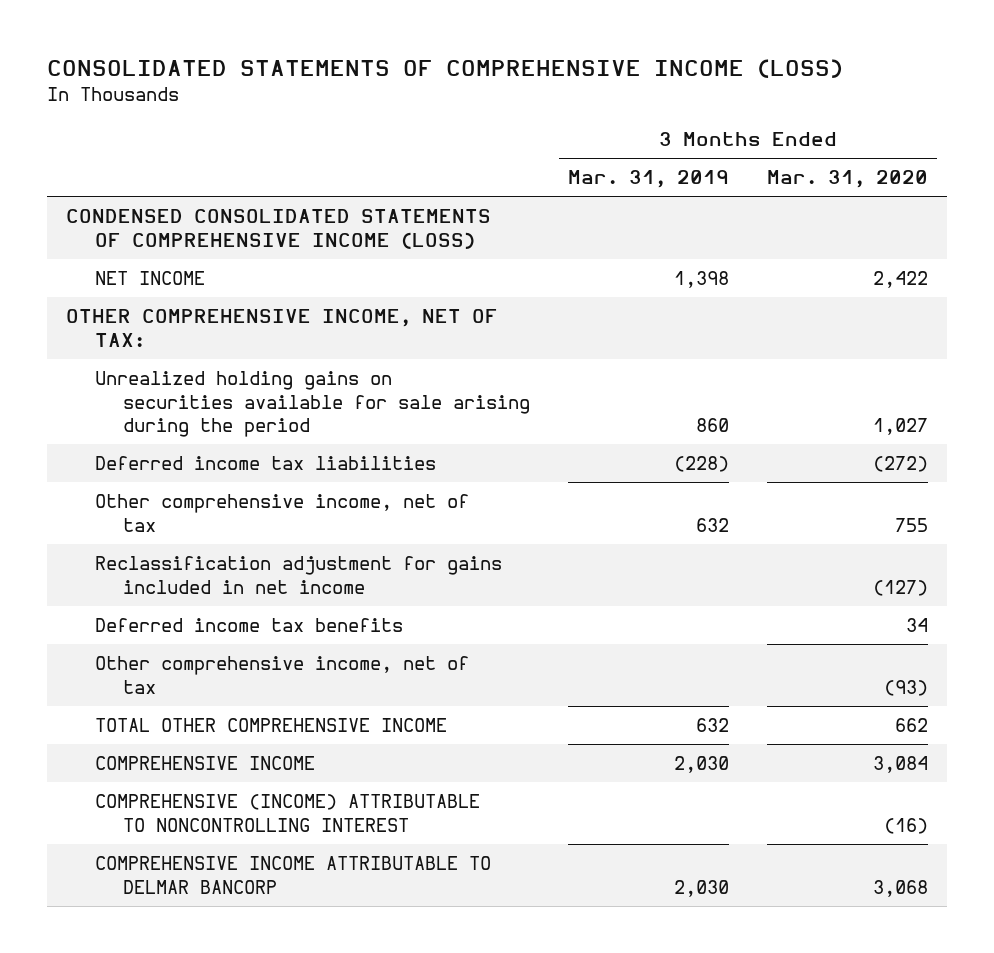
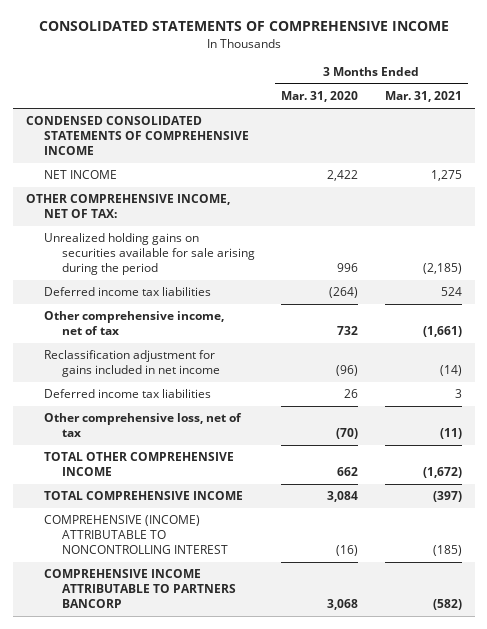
[47,59,844,79] CONSOLIDATED STATEMENTS OF COMPREHENSIVE INCOME (LOSS) -> [38,21,449,32] CONSOLIDATED STATEMENTS OF COMPREHENSIVE INCOME
[568,170,730,189] Mar. 31, 2019 -> none
none -> [384,91,462,103] Mar. 31, 2021
[66,209,492,249] CONDENSED CONSOLIDATED STATEMENTS OF COMPREHENSIVE INCOME (LOSS) -> [25,116,250,156] CONDENSED CONSOLIDATED STATEMENTS OF COMPREHENSIVE INCOME
[872,418,928,436] 1,027 -> [337,263,359,273] 996
[872,456,928,473] (272) -> [329,287,359,299] (264)
[894,517,928,532] 755 -> [337,326,359,336] 732
[872,579,928,596] (127) -> [336,365,359,377] (96)
[94,618,403,633] Deferred income tax benefits -> [44,389,212,399] Deferred income tax liabilities
[905,618,928,633] 34 -> [344,389,359,399] 26
[94,656,469,694] Other comprehensive income, net of tax -> [44,413,243,438] Other comprehensive loss, net of tax
[883,679,928,696] (93) -> [336,428,359,440] (70)
[94,756,315,771] COMPREHENSIVE INCOME -> [44,491,244,501] TOTAL COMPREHENSIVE INCOME
[94,856,491,894] COMPREHENSIVE INCOME ATTRIBUTABLE TO DELMAR BANCORP -> [44,569,237,609] COMPREHENSIVE INCOME ATTRIBUTABLE TO PARTNERS BANCORP

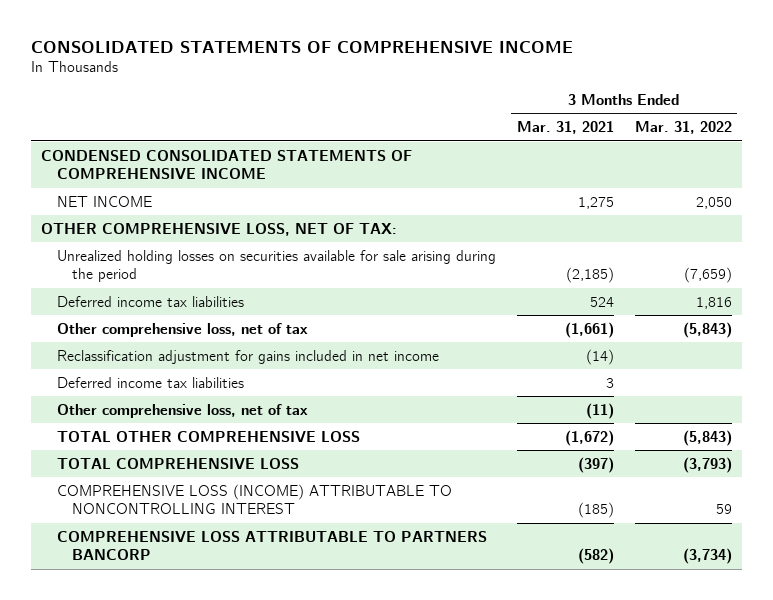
[281,91,359,103] Mar. 31, 2020 -> none
none -> [634,121,732,135] Mar. 31, 2022
[25,194,230,219] OTHER COMPREHENSIVE INCOME, NET OF TAX: -> [41,222,398,236] OTHER COMPREHENSIVE LOSS, NET OF TAX:
[44,233,256,276] Unrealized holding gains on securities available for sale arising during the period -> [56,249,496,282] Unrealized holding losses on securities available for sale arising during the period
[44,311,225,336] Other comprehensive income, net of tax -> [56,322,308,337] Other comprehensive loss, net of tax
[44,452,235,477] TOTAL OTHER COMPREHENSIVE INCOME -> [56,430,360,442] TOTAL OTHER COMPREHENSIVE LOSS
[44,491,244,501] TOTAL COMPREHENSIVE INCOME -> [56,457,299,469] TOTAL COMPREHENSIVE LOSS
[44,515,229,555] COMPREHENSIVE (INCOME) ATTRIBUTABLE TO NONCONTROLLING INTEREST -> [56,483,452,514] COMPREHENSIVE LOSS (INCOME) ATTRIBUTABLE TO NONCONTROLLING INTEREST
[44,569,237,609] COMPREHENSIVE INCOME ATTRIBUTABLE TO PARTNERS BANCORP -> [56,530,487,560] COMPREHENSIVE LOSS ATTRIBUTABLE TO PARTNERS BANCORP

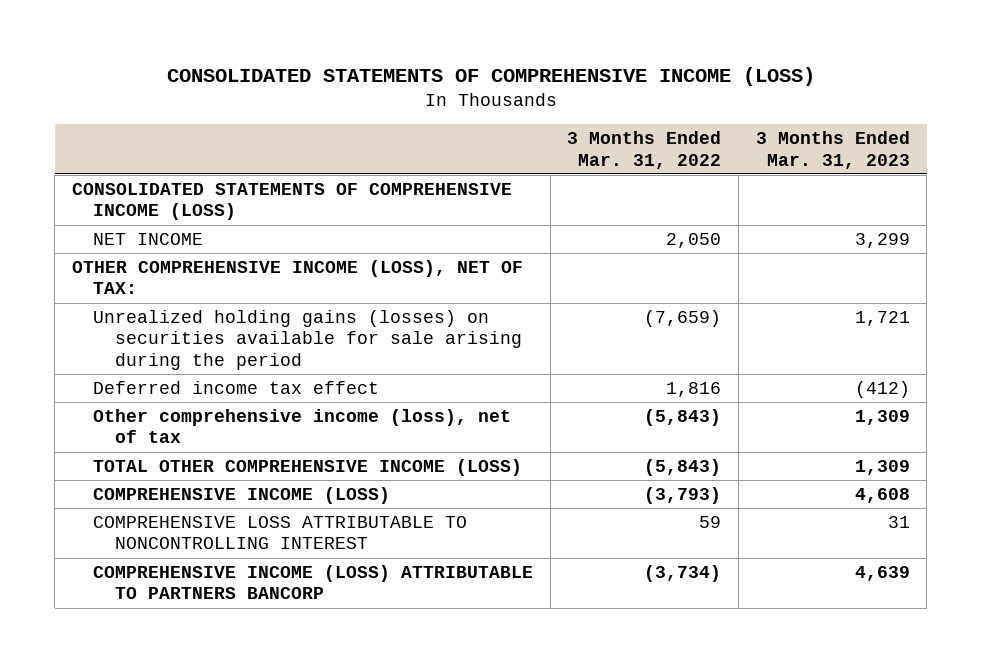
[30,40,573,53] CONSOLIDATED STATEMENTS OF COMPREHENSIVE INCOME -> [166,67,815,87] CONSOLIDATED STATEMENTS OF COMPREHENSIVE INCOME (LOSS)
[516,121,614,135] Mar. 31, 2021 -> none
none -> [755,131,910,169] 3 Months Ended Mar. 31, 2023
[41,149,413,179] CONDENSED CONSOLIDATED STATEMENTS OF COMPREHENSIVE INCOME -> [71,182,512,221] CONSOLIDATED STATEMENTS OF COMPREHENSIVE INCOME (LOSS)
[56,349,439,364] Reclassification adjustment for gains included in net income -> none
[56,376,244,388] Deferred income tax liabilities -> none
[56,403,308,418] Other comprehensive loss, net of tax -> none
[41,222,398,236] OTHER COMPREHENSIVE LOSS, NET OF TAX: -> [71,259,523,295] OTHER COMPREHENSIVE INCOME (LOSS), NET OF TAX:
[56,249,496,282] Unrealized holding losses on securities available for sale arising during the period -> [93,309,522,371] Unrealized holding gains (losses) on securities available for sale arising during the period
[56,295,244,307] Deferred income tax liabilities -> [93,380,380,394] Deferred income tax effect
[56,322,308,337] Other comprehensive loss, net of tax -> [93,408,512,444] Other comprehensive income (loss), net of tax
[56,430,360,442] TOTAL OTHER COMPREHENSIVE LOSS -> [93,458,523,476] TOTAL OTHER COMPREHENSIVE INCOME (LOSS)
[56,457,299,469] TOTAL COMPREHENSIVE LOSS -> [93,486,391,504] COMPREHENSIVE INCOME (LOSS)
[56,483,452,514] COMPREHENSIVE LOSS (INCOME) ATTRIBUTABLE TO NONCONTROLLING INTEREST -> [93,515,468,550] COMPREHENSIVE LOSS ATTRIBUTABLE TO NONCONTROLLING INTEREST
[56,530,487,560] COMPREHENSIVE LOSS ATTRIBUTABLE TO PARTNERS BANCORP -> [93,564,534,600] COMPREHENSIVE INCOME (LOSS) ATTRIBUTABLE TO PARTNERS BANCORP

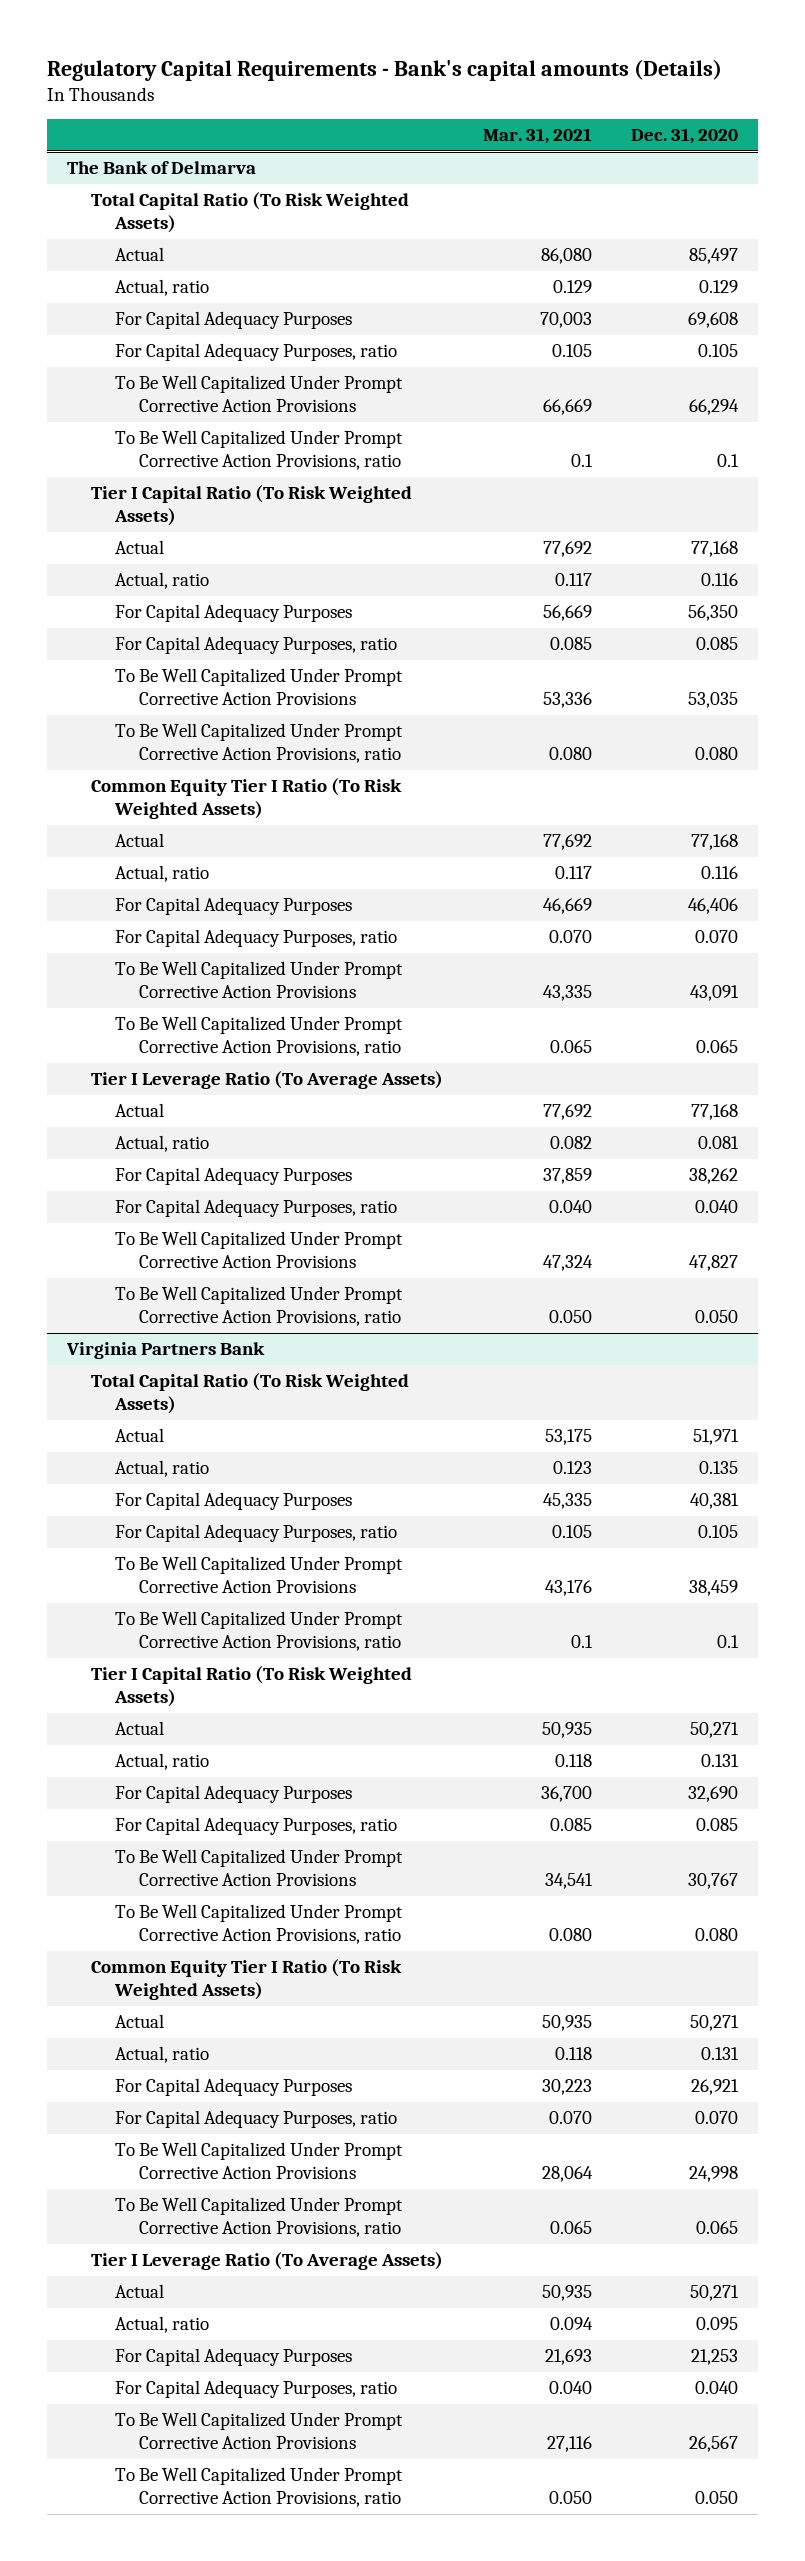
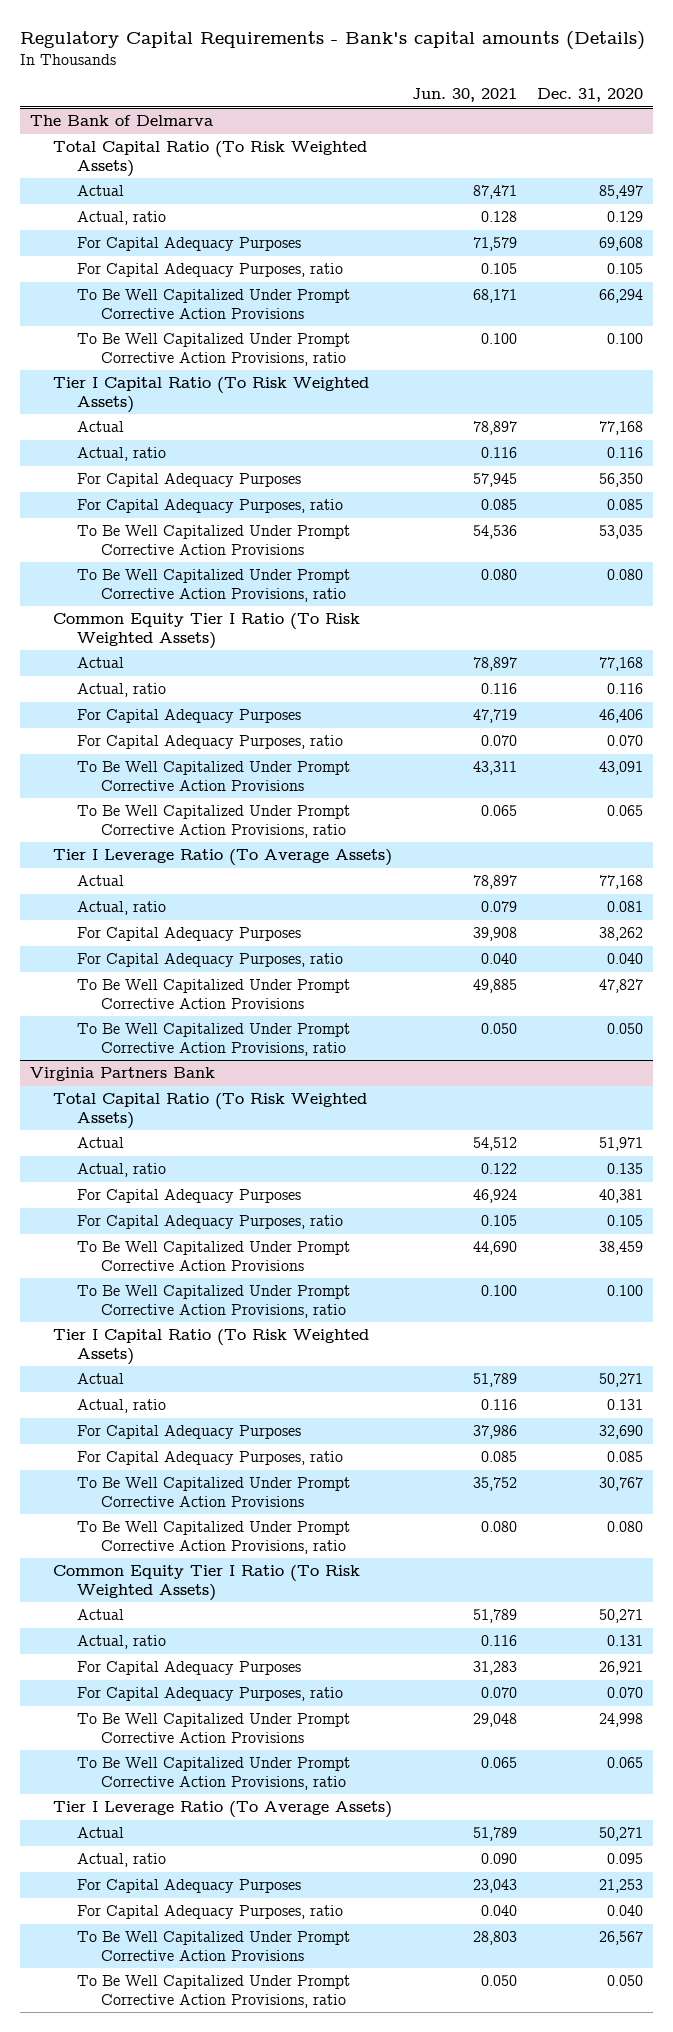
[482,128,592,145] Mar. 31, 2021 -> none
none -> [412,88,518,103] Jun. 30, 2021
[717,454,740,468] 0.1 -> [607,333,644,345] 0.100
[717,1635,740,1649] 0.1 -> [607,1285,644,1297] 0.100

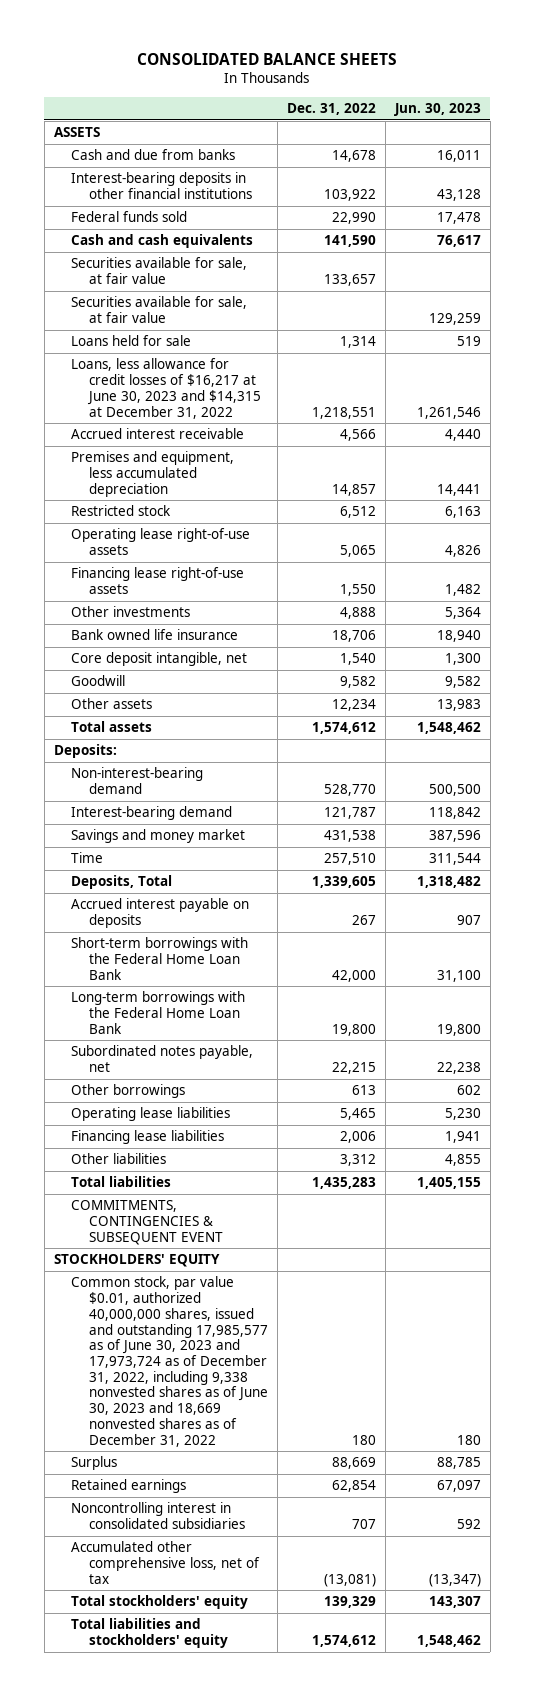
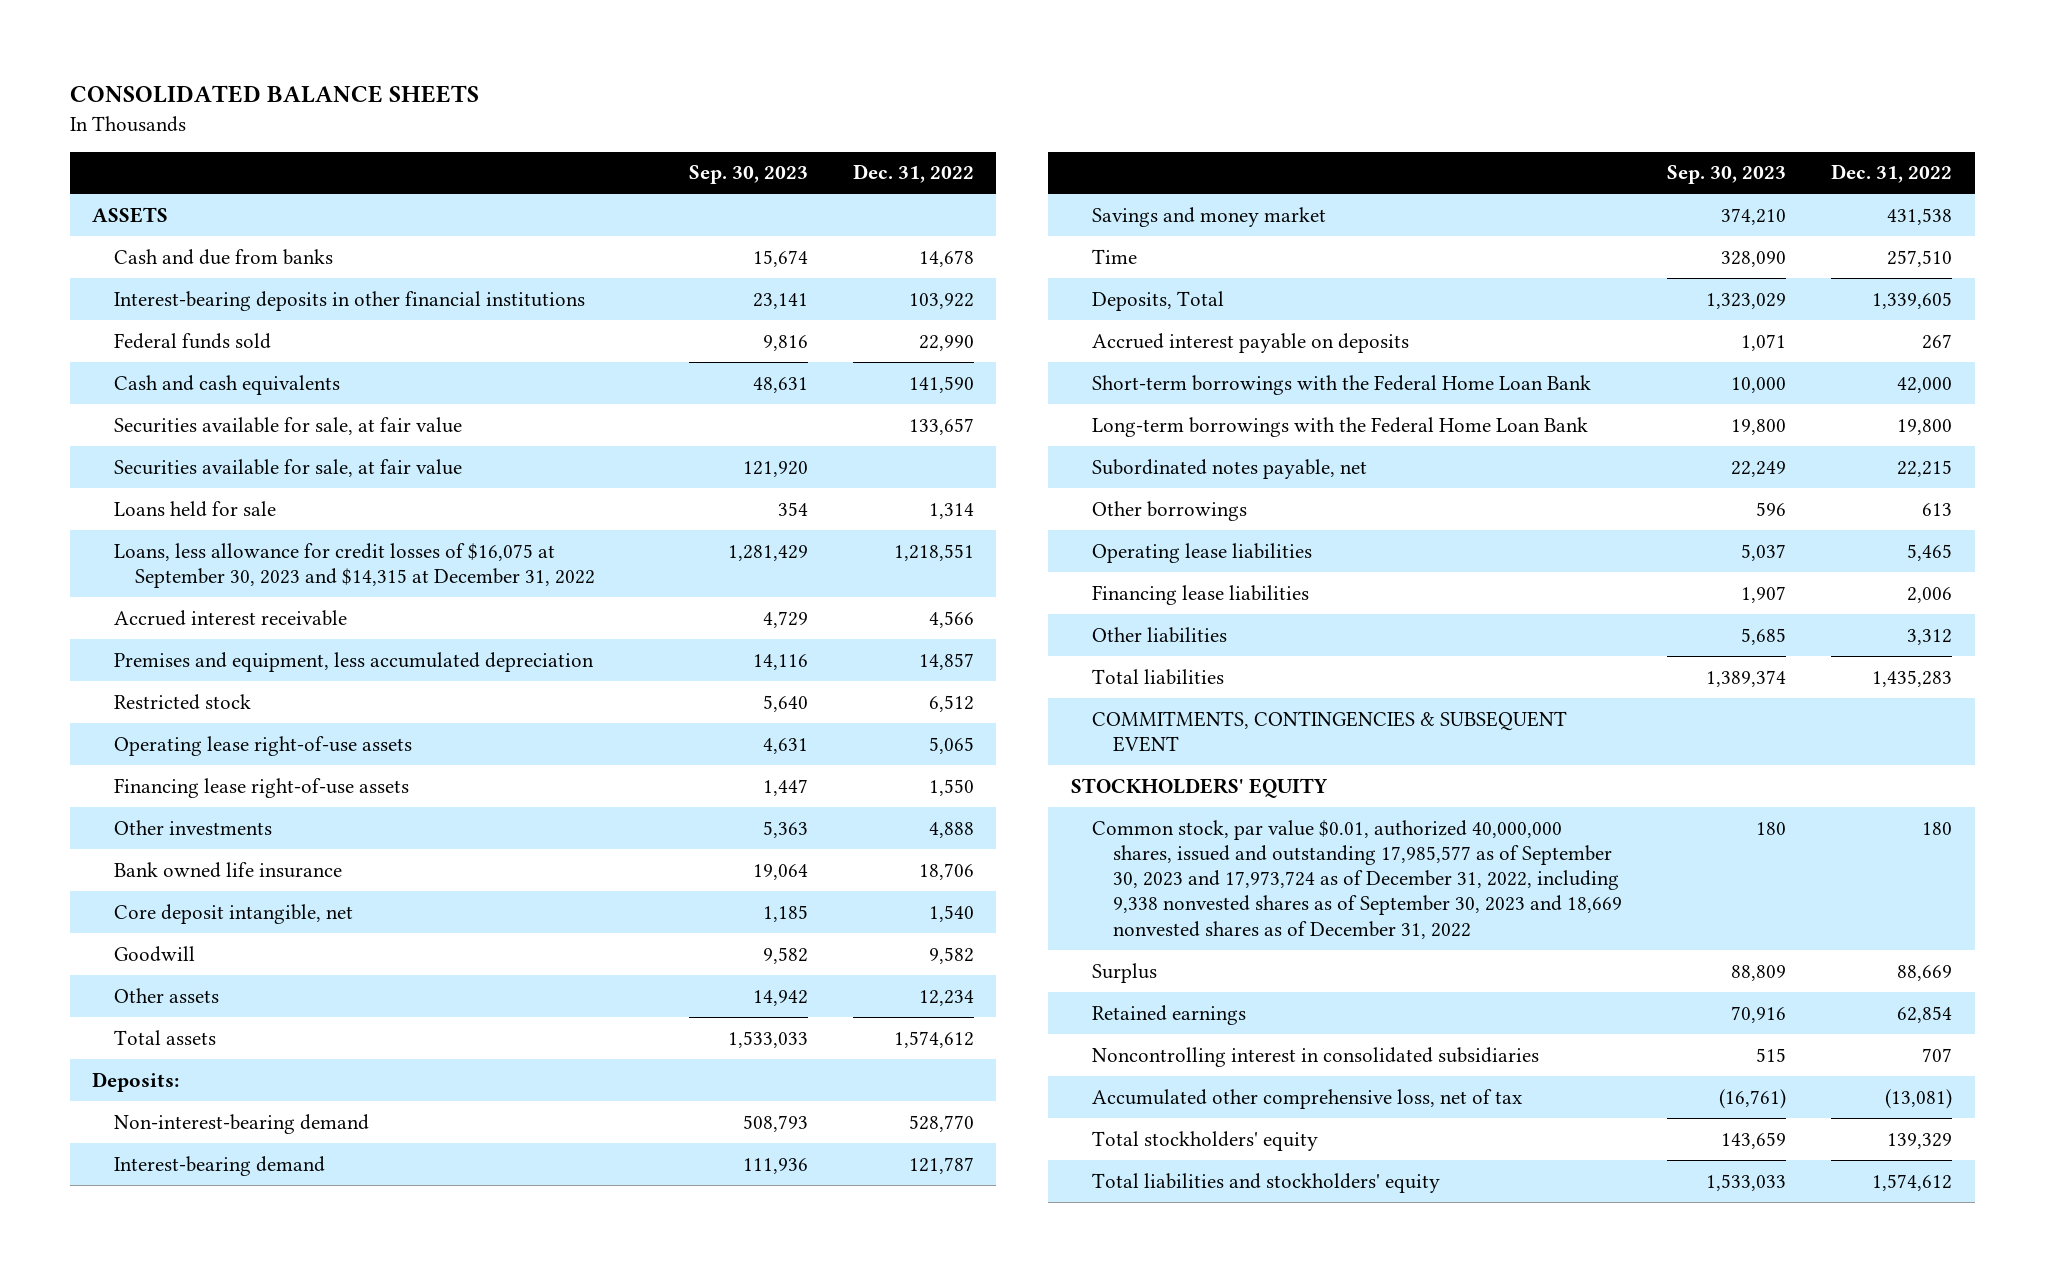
[393,102,481,116] Jun. 30, 2023 -> none
none -> [688,165,808,185] Sep. 30, 2023
[71,358,261,419] Loans, less allowance for credit losses of $16,217 at June 30, 2023 and $14,315 at December 31, 2022 -> [113,542,595,588] Loans, less allowance for credit losses of $16,075 at September 30, 2023 and $14,315 at December 31, 2022
[71,1276,268,1447] Common stock, par value $0.01, authorized 40,000,000 shares, issued and outstanding 17,985,577 as of June 30, 2023 and 17,973,724 as of December 31, 2022, including 9,338 nonvested shares as of June 30, 2023 and 18,669 nonvested shares as of December 31, 2022 -> [1092,819,1623,939] Common stock, par value $0.01, authorized 40,000,000 shares, issued and outstanding 17,985,577 as of September 30, 2023 and 17,973,724 as of December 31, 2022, including 9,338 nonvested shares as of September 30, 2023 and 18,669 nonvested shares as of December 31, 2022

